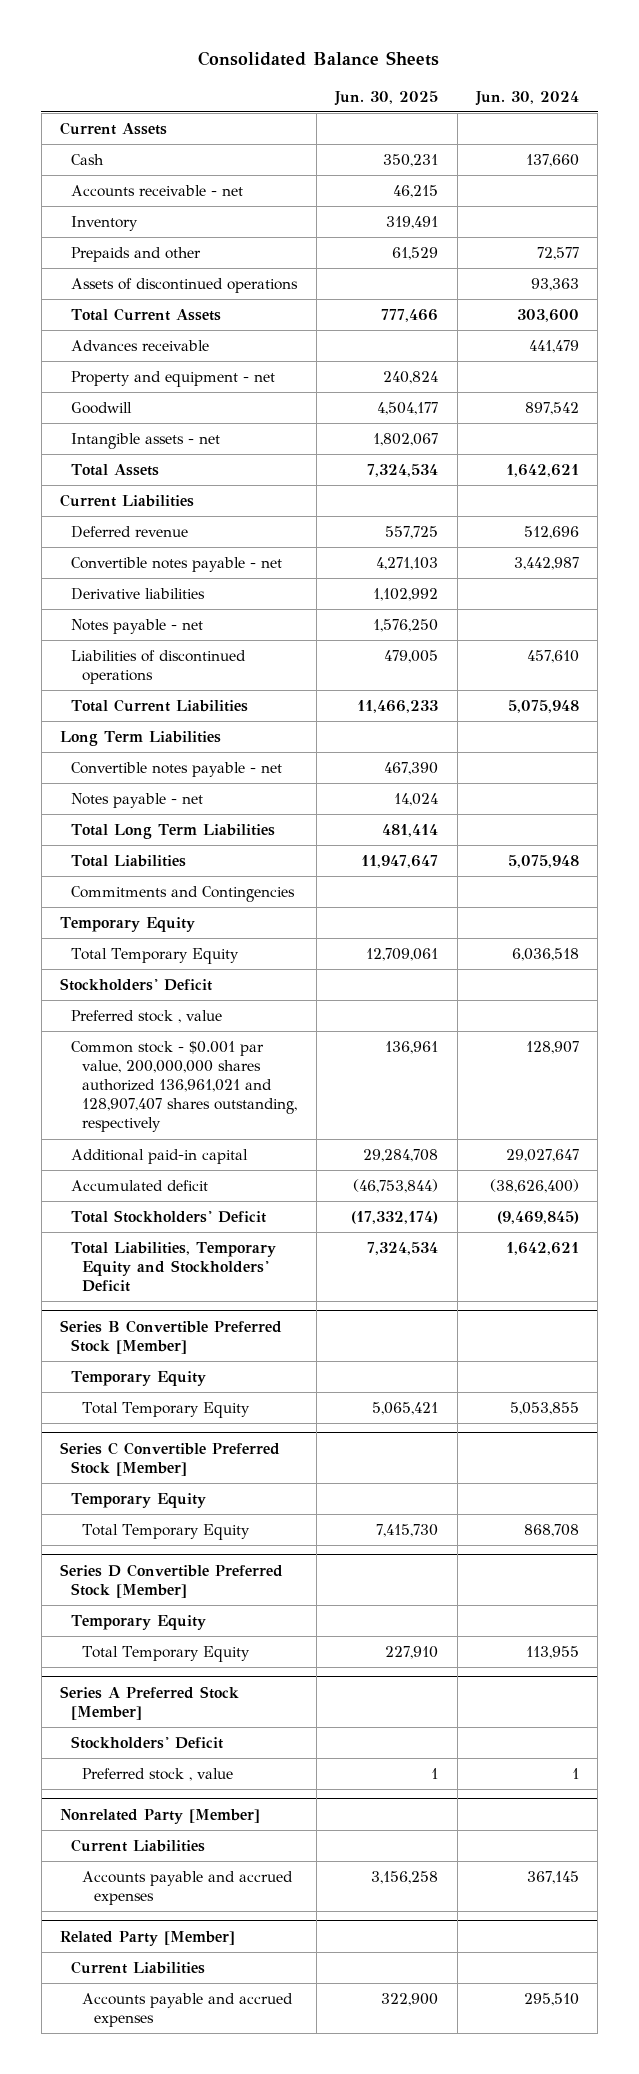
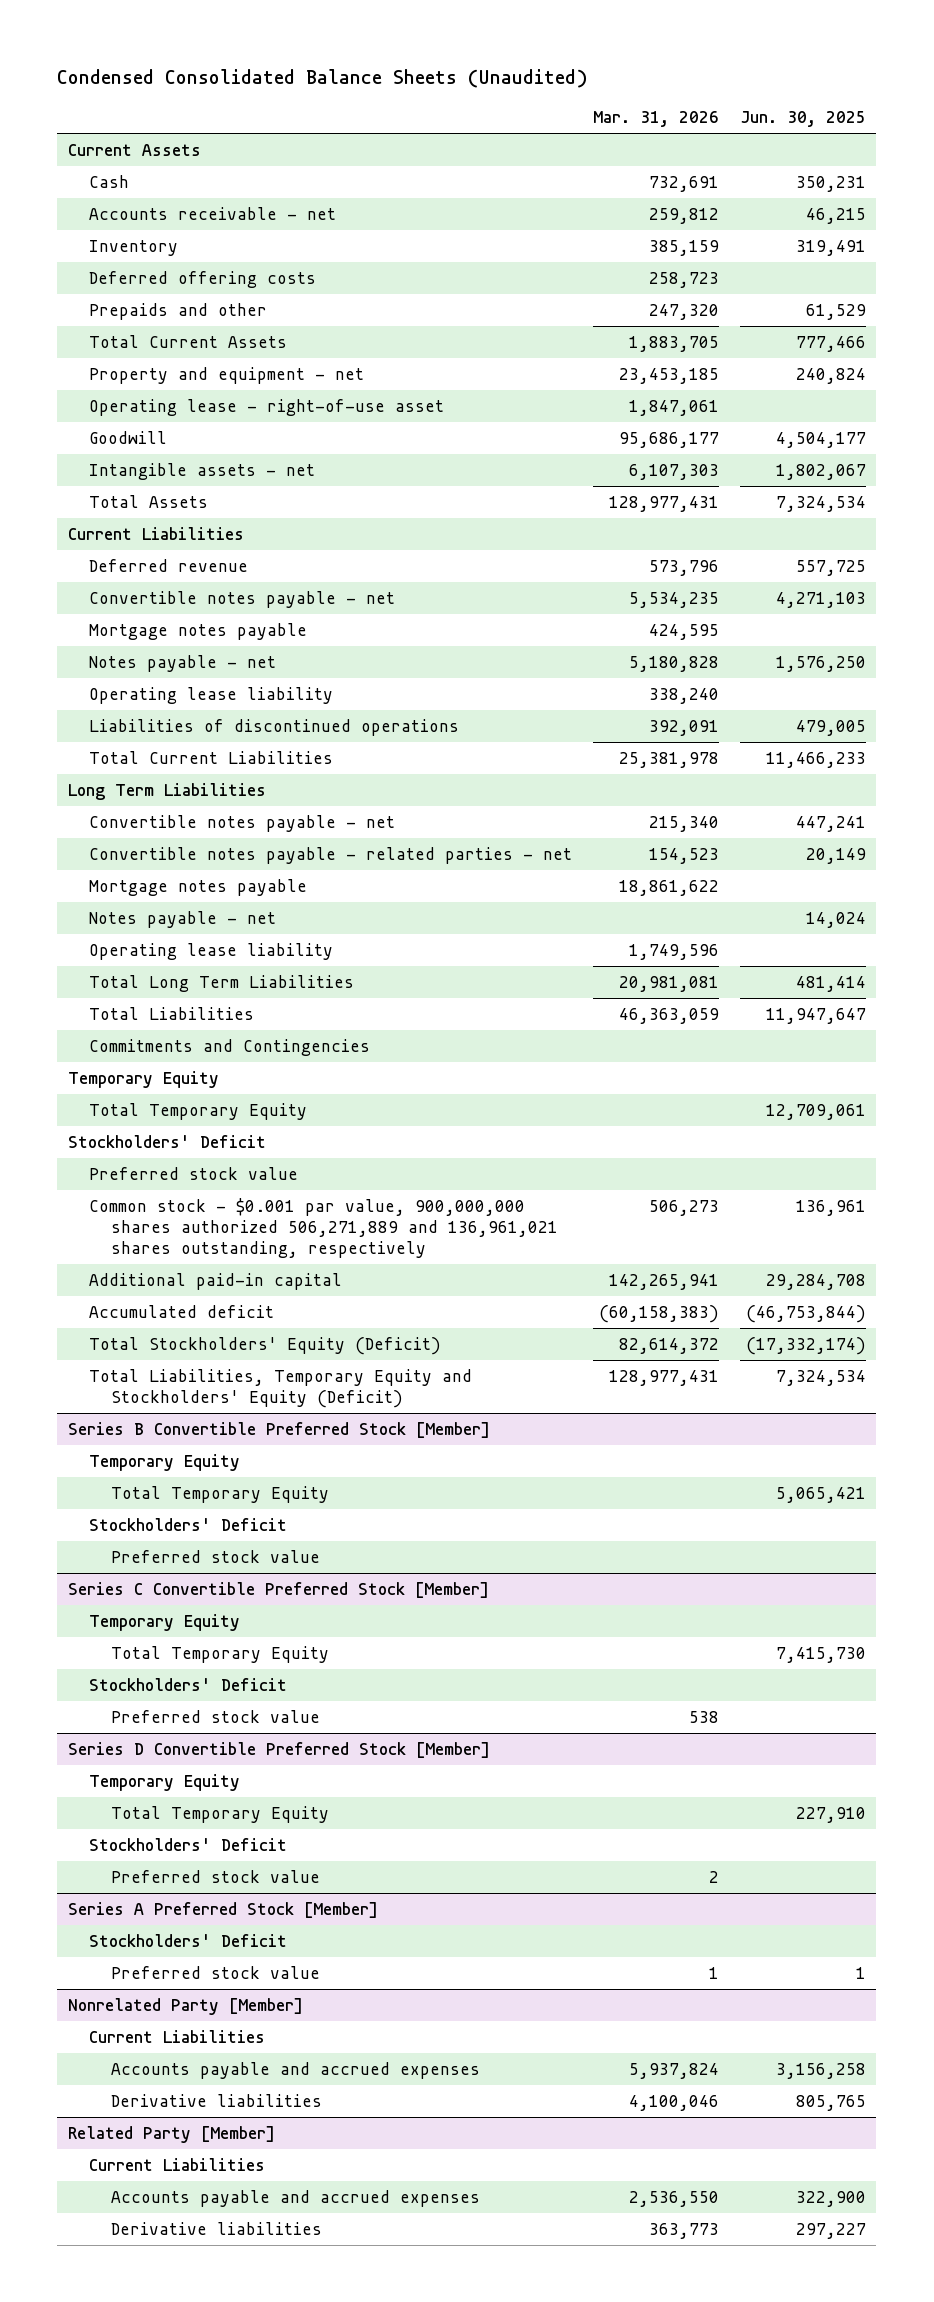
[198,51,440,67] Consolidated Balance Sheets -> [57,69,589,89] Condensed Consolidated Balance Sheets (Unaudited)
[474,90,579,106] Jun. 30, 2024 -> none
none -> [593,111,720,128] Mar. 31, 2026
none -> [89,271,317,289] Deferred offering costs
[71,277,299,293] Assets of discontinued operations -> none
[71,339,210,351] Advances receivable -> none
none -> [89,399,445,417] Operating lease - right-of-use asset
[71,587,206,600] Derivative liabilities -> none
none -> [89,623,308,641] Mortgage notes payable
none -> [89,687,334,705] Operating lease liability
[384,761,439,775] 467,390 -> [796,816,867,833] 447,241
none -> [89,847,573,865] Convertible notes payable - related parties - net
none -> [89,879,308,897] Mortgage notes payable
none -> [89,943,334,961] Operating lease liability
[71,1009,223,1023] Preferred stock , value -> [89,1167,299,1181] Preferred stock value
[71,1040,298,1133] Common stock - $0.001 par value, 200,000,000 shares authorized 136,961,021 and 128,907,407 shares outstanding, respectively -> [89,1198,558,1258] Common stock - $0.001 par value, 900,000,000 shares authorized 506,271,889 and 136,961,021 shares outstanding, respectively
[71,1209,267,1223] Total Stockholders' Deficit -> [89,1337,442,1356] Total Stockholders' Equity (Deficit)
[71,1241,277,1293] Total Liabilities, Temporary Equity and Stockholders' Deficit -> [89,1369,473,1408] Total Liabilities, Temporary Equity and Stockholders' Equity (Deficit)
none -> [89,1518,288,1532] Stockholders' Deficit
none -> [110,1550,320,1564] Preferred stock value
none -> [89,1678,288,1692] Stockholders' Deficit
none -> [110,1710,320,1724] Preferred stock value
none -> [89,1838,288,1852] Stockholders' Deficit
none -> [110,1870,320,1884] Preferred stock value
[82,1767,234,1781] Preferred stock , value -> [110,1966,320,1980] Preferred stock value
none -> [110,2094,322,2108] Derivative liabilities
none -> [110,2222,322,2236] Derivative liabilities

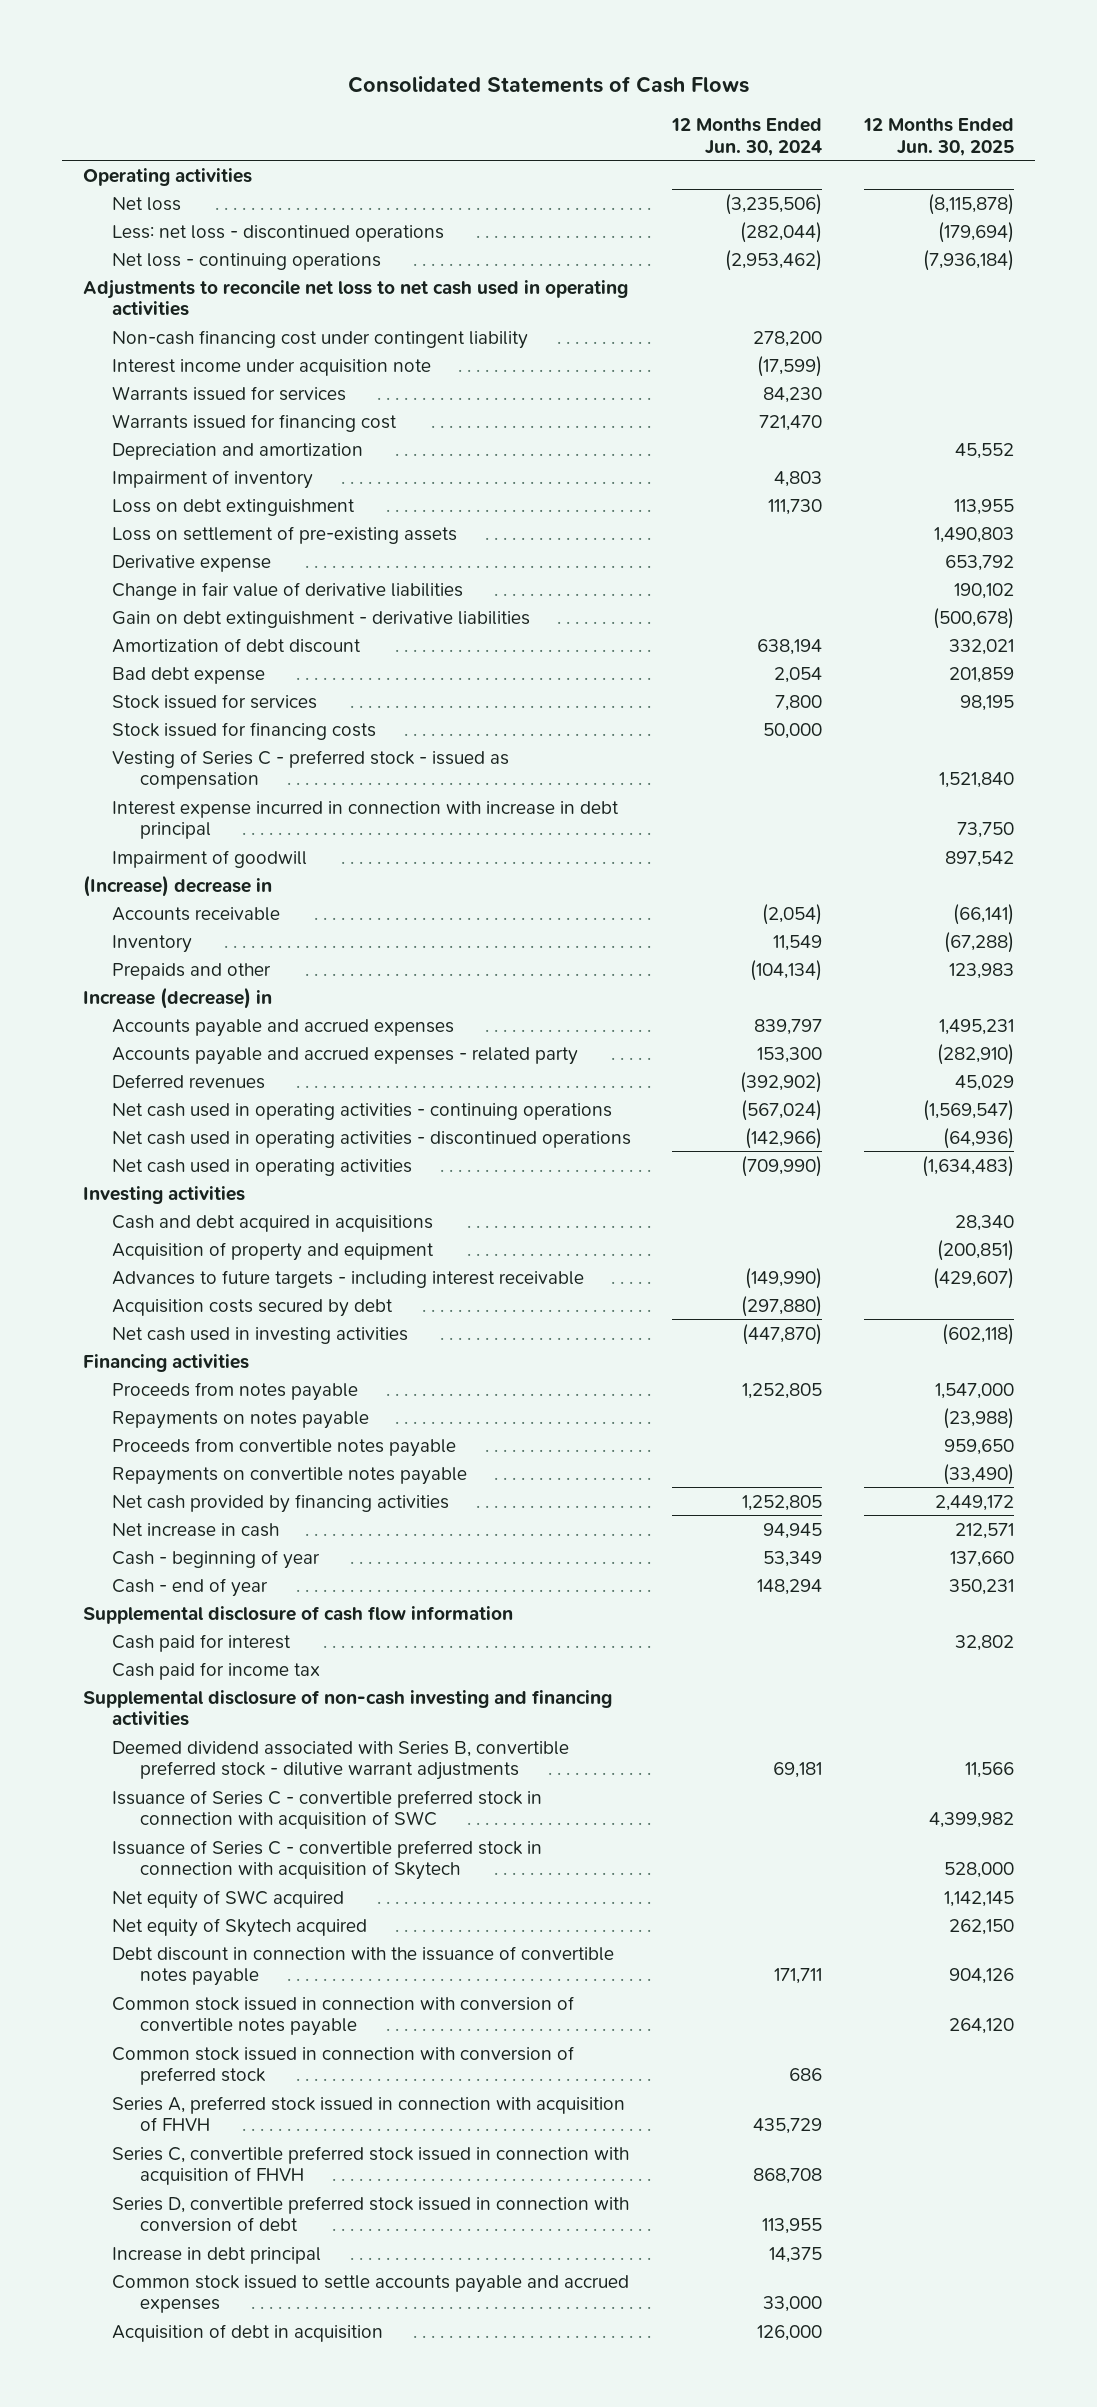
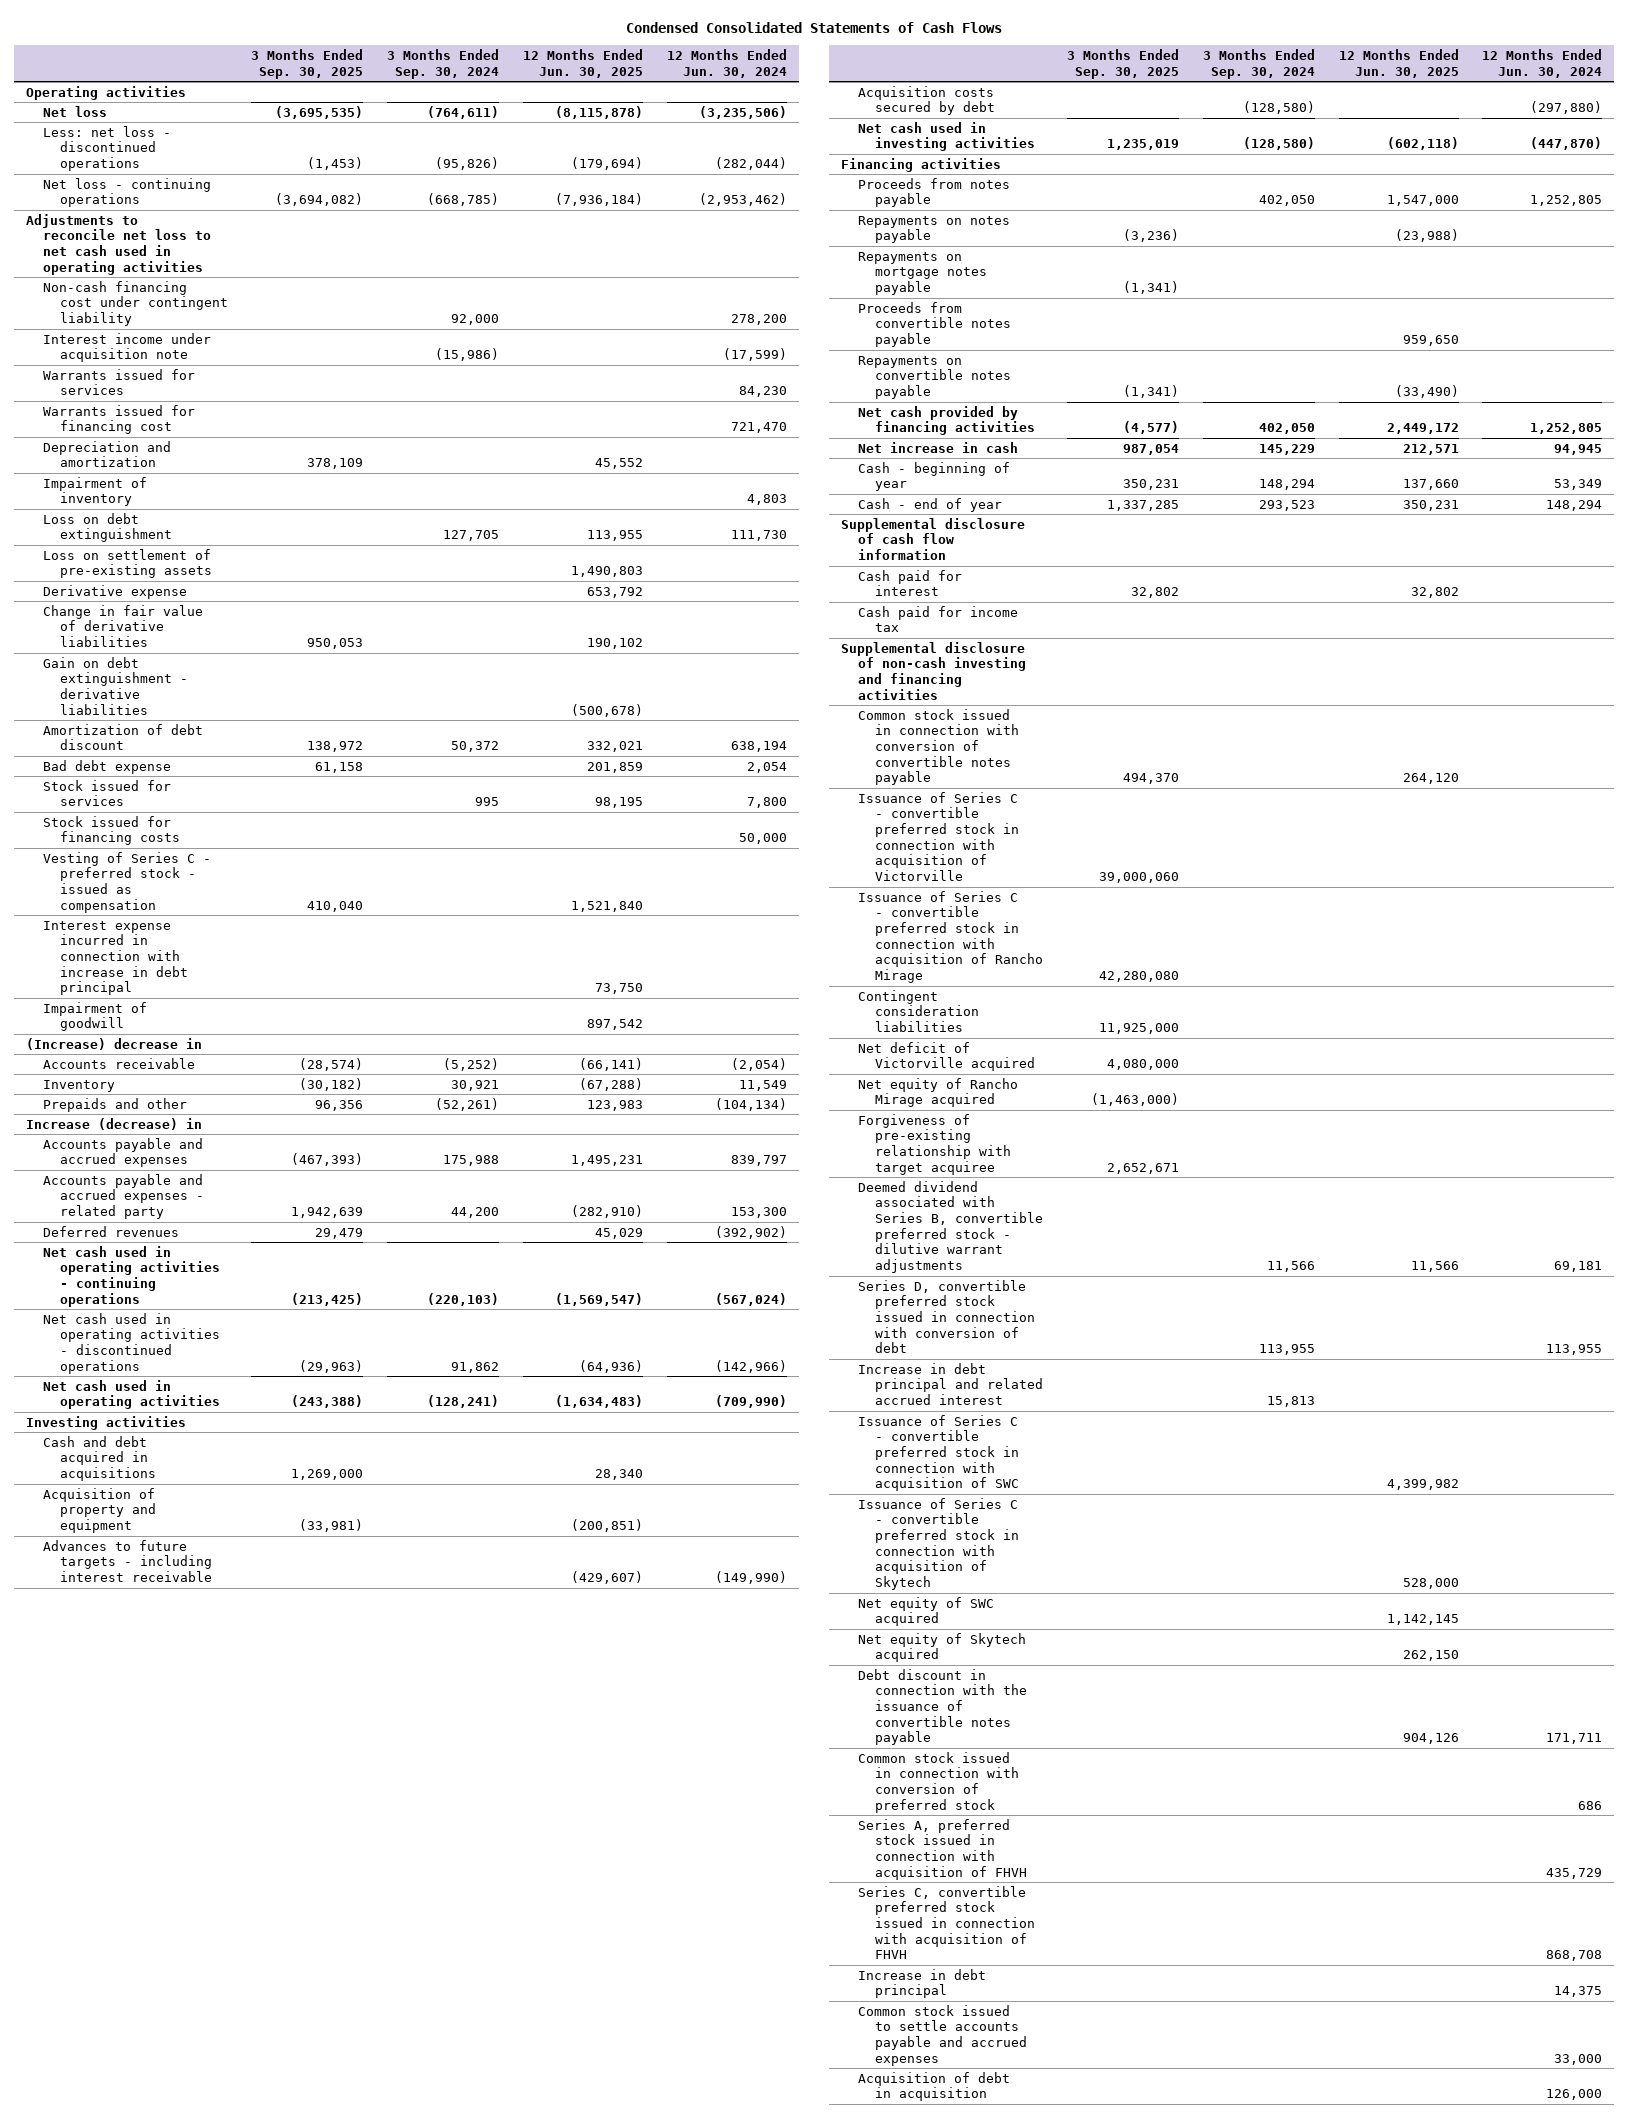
[347,75,749,93] Consolidated Statements of Cash Flows -> [626,21,1003,33] Condensed Consolidated Statements of Cash Flows
none -> [251,49,364,79] 3 Months Ended Sep. 30, 2025
none -> [387,49,500,79] 3 Months Ended Sep. 30, 2024
none -> [858,251,988,295] Repayments on mortgage notes payable
[111,1995,574,2037] Common stock issued in connection with conversion of convertible notes payable -> [858,708,1020,786] Common stock issued in connection with conversion of convertible notes payable
none -> [858,791,1020,881] Issuance of Series C - convertible preferred stock in connection with acquisition of Victorville
none -> [858,890,1044,983] Issuance of Series C - convertible preferred stock in connection with acquisition of Rancho Mirage
none -> [858,989,980,1032] Contingent consideration liabilities
none -> [858,1041,1036,1072] Net deficit of Victorville acquired
none -> [858,1077,1019,1108] Net equity of Rancho Mirage acquired
none -> [858,1113,1012,1175] Forgiveness of pre-existing relationship with target acquiree
[111,2195,629,2233] Series D, convertible preferred stock issued in connection with conversion of debt -> [858,1279,1036,1354] Series D, convertible preferred stock issued in connection with conversion of debt
none -> [858,1362,1044,1405] Increase in debt principal and related accrued interest

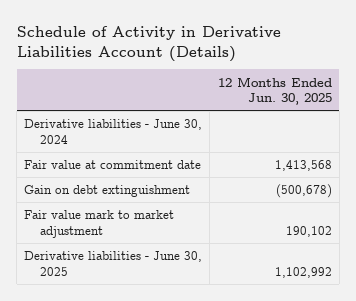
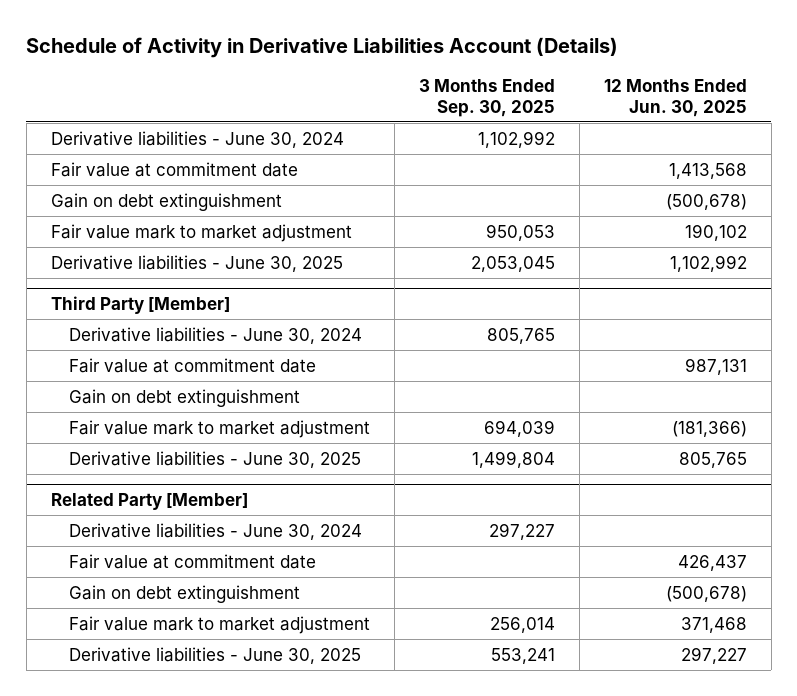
none -> [418,79,555,117] 3 Months Ended Sep. 30, 2025
none -> [50,295,230,314] Third Party [Member]
none -> [68,326,362,344] Derivative liabilities - June 30, 2024
none -> [68,357,316,373] Fair value at commitment date
none -> [68,388,300,407] Gain on debt extinguishment
none -> [68,419,370,438] Fair value mark to market adjustment
none -> [68,450,361,468] Derivative liabilities - June 30, 2025
none -> [50,492,248,510] Related Party [Member]
none -> [68,522,362,540] Derivative liabilities - June 30, 2024
none -> [68,553,316,569] Fair value at commitment date
none -> [68,584,300,603] Gain on debt extinguishment
none -> [68,615,370,634] Fair value mark to market adjustment
none -> [68,646,361,664] Derivative liabilities - June 30, 2025

